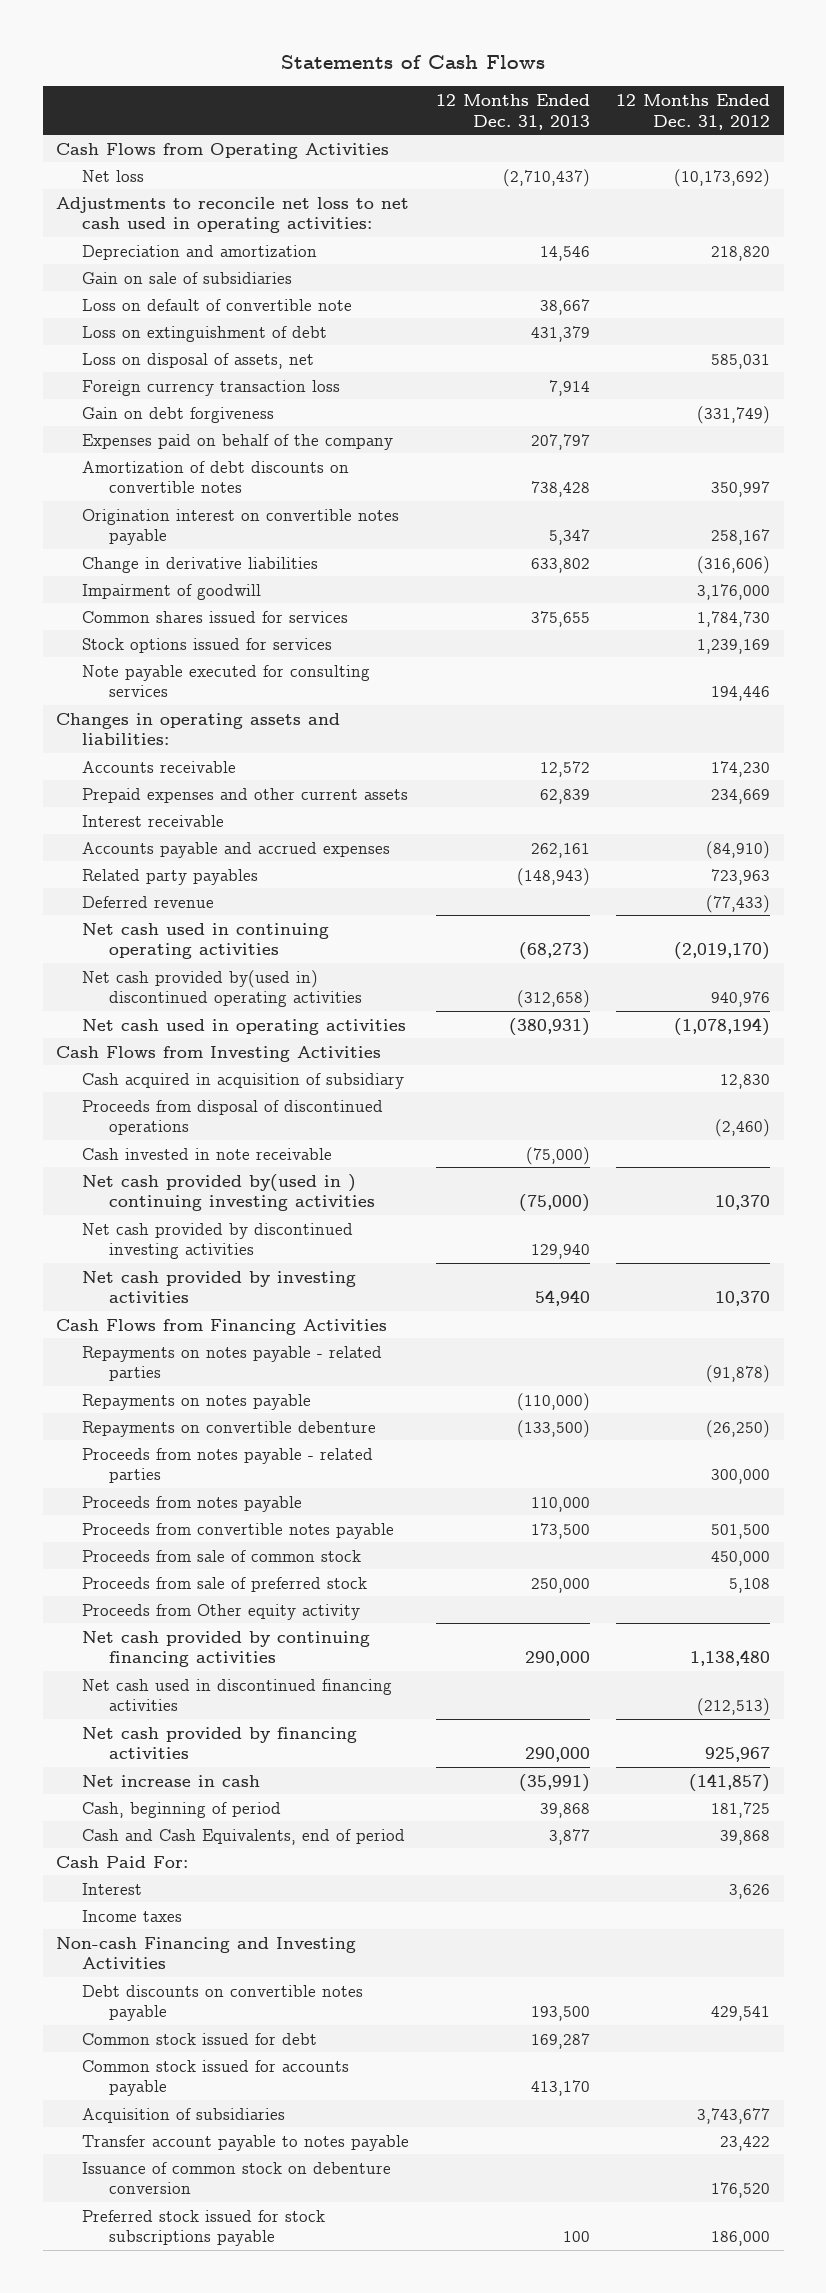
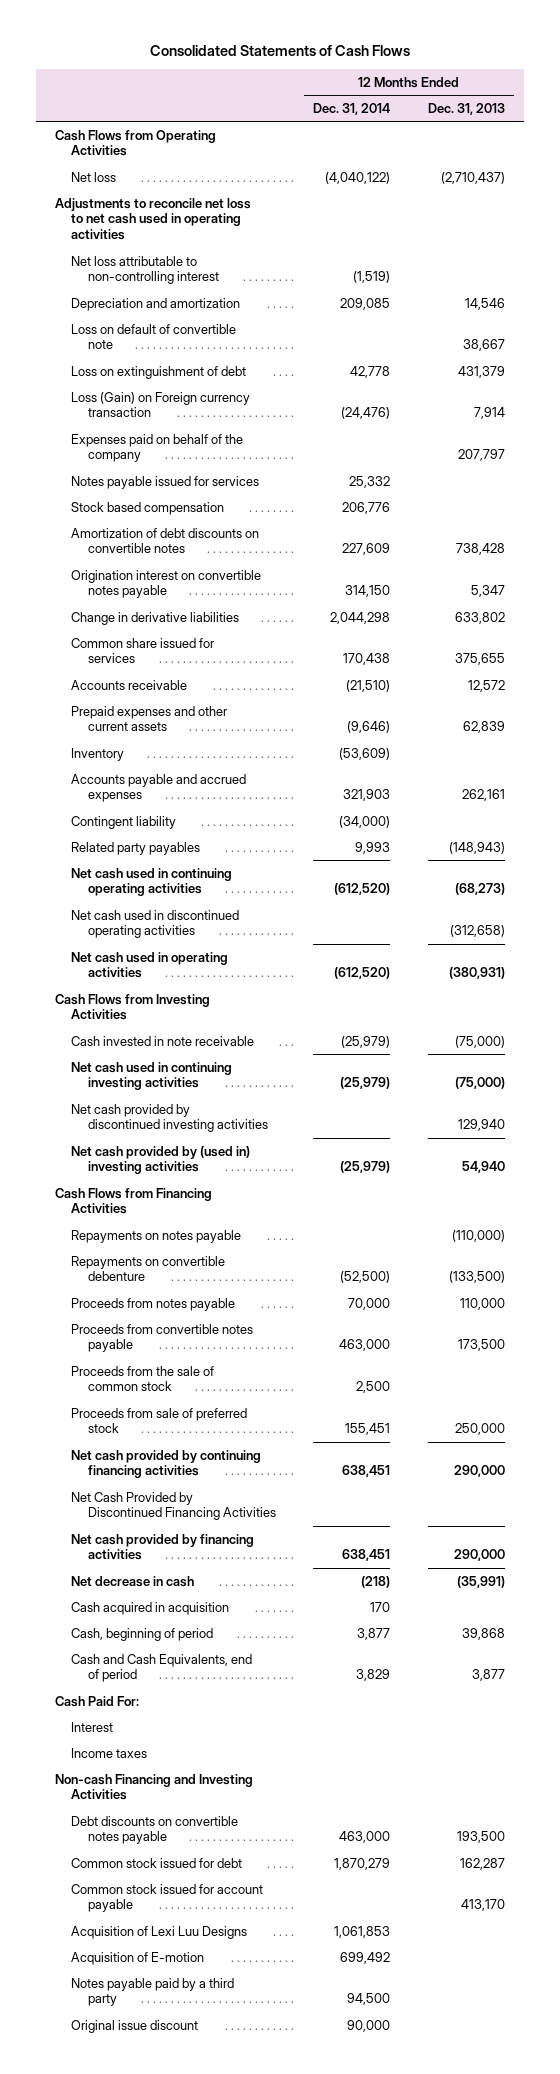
[281,55,546,70] Statements of Cash Flows -> [150,45,411,57] Consolidated Statements of Cash Flows
[616,94,771,130] 12 Months Ended Dec. 31, 2012 -> none
none -> [313,102,391,115] Dec. 31, 2014
[55,196,409,234] Adjustments to reconcile net loss to net cash used in operating activities: -> [55,197,252,241] Adjustments to reconcile net loss to net cash used in operating activities
none -> [71,255,219,285] Net loss attributable to non-controlling interest
[82,271,293,284] Gain on sale of subsidiaries -> none
[82,352,315,369] Loss on disposal of assets, net -> none
[82,406,275,423] Gain on debt forgiveness -> none
[82,379,341,396] Foreign currency transaction loss -> [71,391,251,418] Loss (Gain) on Foreign currency transaction
none -> [71,475,260,489] Notes payable issued for services
none -> [71,501,225,515] Stock based compensation
[82,583,262,600] Impairment of goodwill -> none
[82,637,333,653] Stock options issued for services -> none
[82,664,371,698] Note payable executed for consulting services -> none
[55,712,340,746] Changes in operating assets and liabilities: -> none
[82,610,349,623] Common shares issued for services -> [71,637,215,664] Common share issued for services
[82,814,225,827] Interest receivable -> none
none -> [71,747,125,761] Inventory
none -> [71,815,177,829] Contingent liability
[82,895,215,908] Deferred revenue -> none
[82,969,362,1008] Net cash provided by(used in) discontinued operating activities -> [71,909,240,939] Net cash used in discontinued operating activities
[82,1072,405,1089] Cash acquired in acquisition of subsidiary -> none
[82,1099,384,1136] Proceeds from disposal of discontinued operations -> none
[82,1173,375,1212] Net cash provided by(used in ) continuing investing activities -> [71,1061,233,1091] Net cash used in continuing investing activities
[82,1270,357,1304] Net cash provided by investing activities -> [71,1145,251,1175] Net cash provided by (used in) investing activities
[82,1345,383,1382] Repayments on notes payable - related parties -> none
[82,1447,374,1484] Proceeds from notes payable - related parties -> none
[82,1549,362,1562] Proceeds from sale of common stock -> [71,1365,215,1392] Proceeds from the sale of common stock
[82,1603,361,1620] Proceeds from Other equity activity -> none
[82,1678,393,1712] Net cash used in discontinued financing activities -> [71,1491,276,1521] Net Cash Provided by Discontinued Financing Activities
[82,1774,261,1787] Net increase in cash -> [71,1575,195,1587] Net decrease in cash
none -> [71,1601,230,1615] Cash acquired in acquisition
[82,2107,286,2123] Acquisition of subsidiaries -> none
[82,2134,410,2151] Transfer account payable to notes payable -> none
[82,2161,392,2195] Issuance of common stock on debenture conversion -> none
[82,2209,326,2247] Preferred stock issued for stock subscriptions payable -> none
[530,2032,590,2049] 169,287 -> [459,1857,505,1870] 162,287
[82,2059,350,2097] Common stock issued for accounts payable -> [71,1883,264,1913] Common stock issued for account payable
none -> [71,1925,248,1939] Acquisition of Lexi Luu Designs
none -> [71,1951,205,1965] Acquisition of E-motion
none -> [71,1977,235,2007] Notes payable paid by a third party
none -> [71,2019,199,2033] Original issue discount

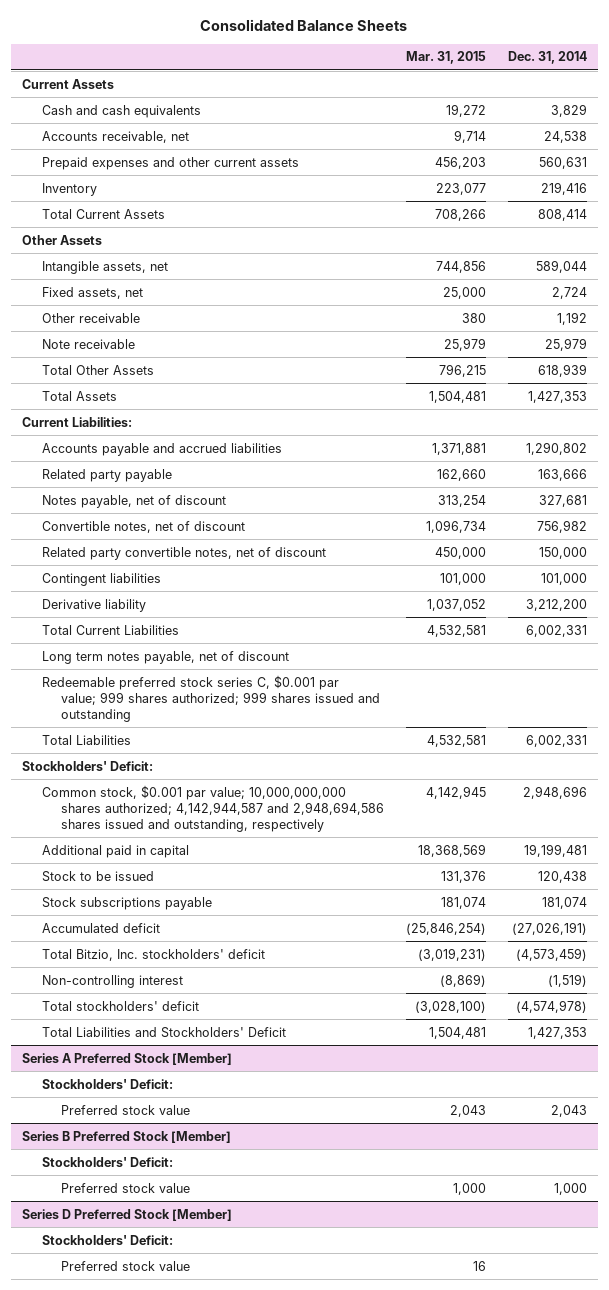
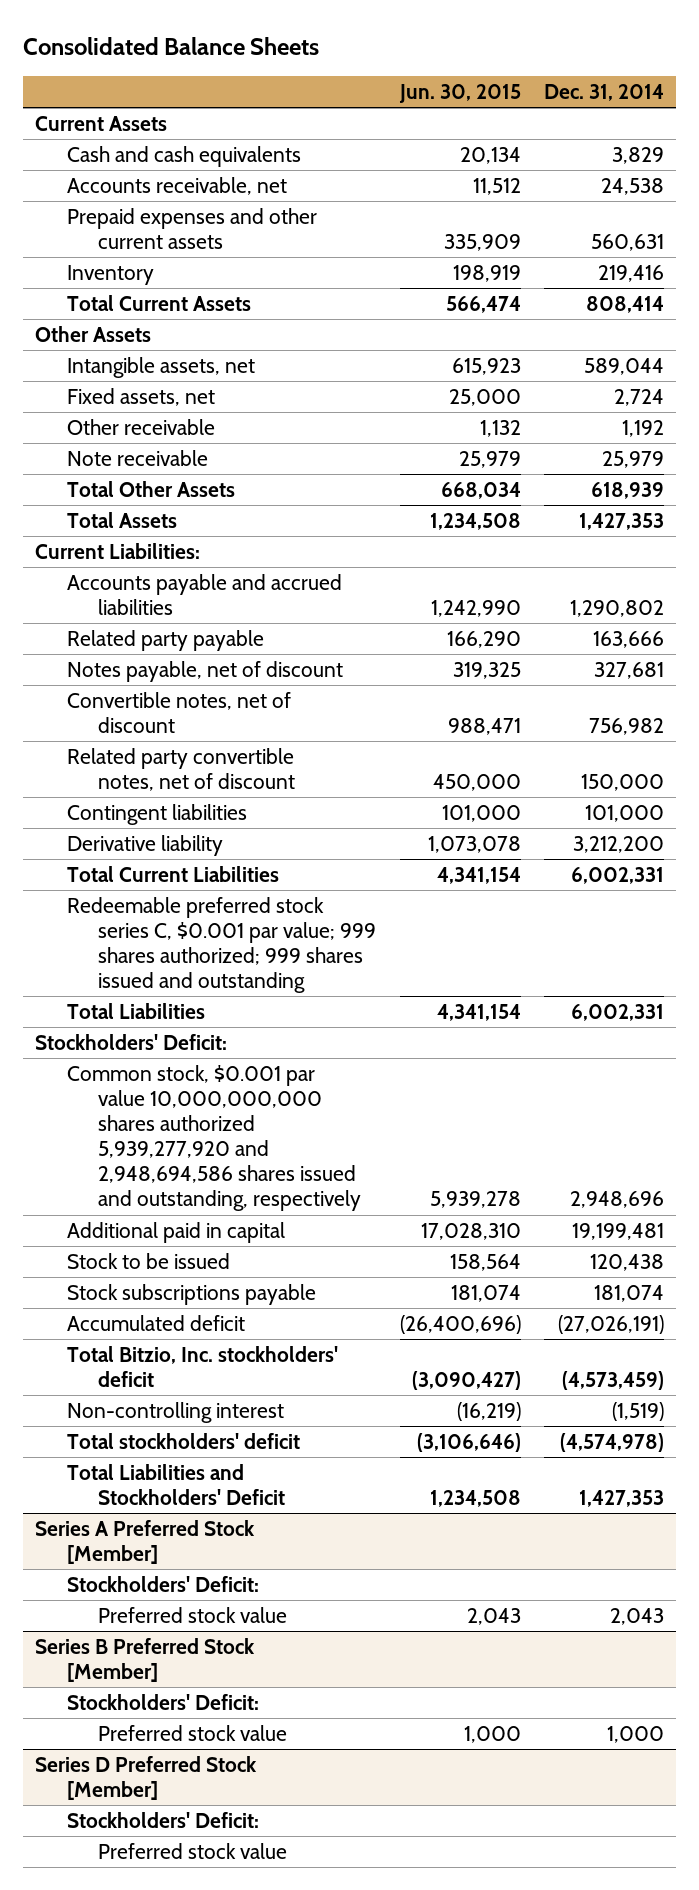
[406,51,487,65] Mar. 31, 2015 -> none
none -> [398,83,521,103] Jun. 30, 2015
[41,650,289,664] Long term notes payable, net of discount -> none
[41,784,385,832] Common stock, $0.001 par value; 10,000,000,000 shares authorized; 4,142,944,587 and 2,948,694,586 shares issued and outstanding, respectively -> [66,1064,362,1212] Common stock, $0.001 par value 10,000,000,000 shares authorized 5,939,277,920 and 2,948,694,586 shares issued and outstanding, respectively

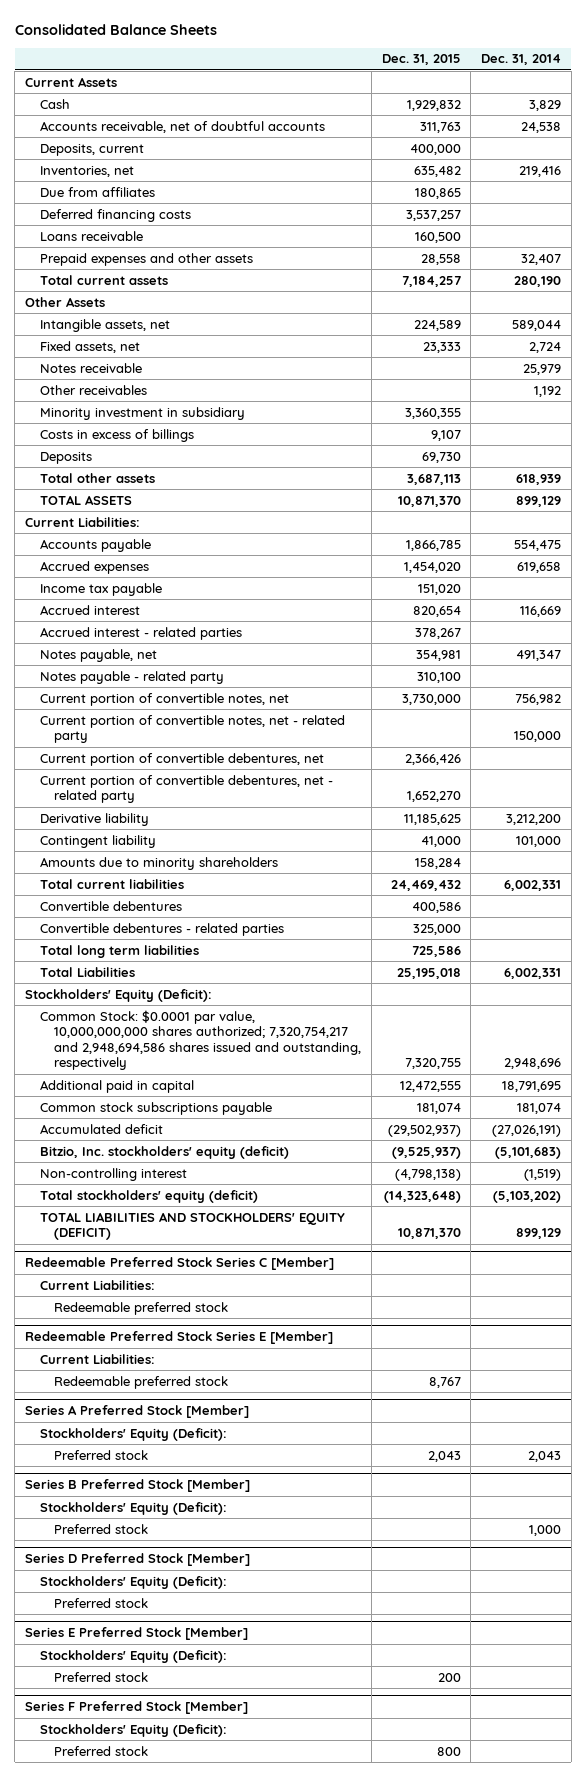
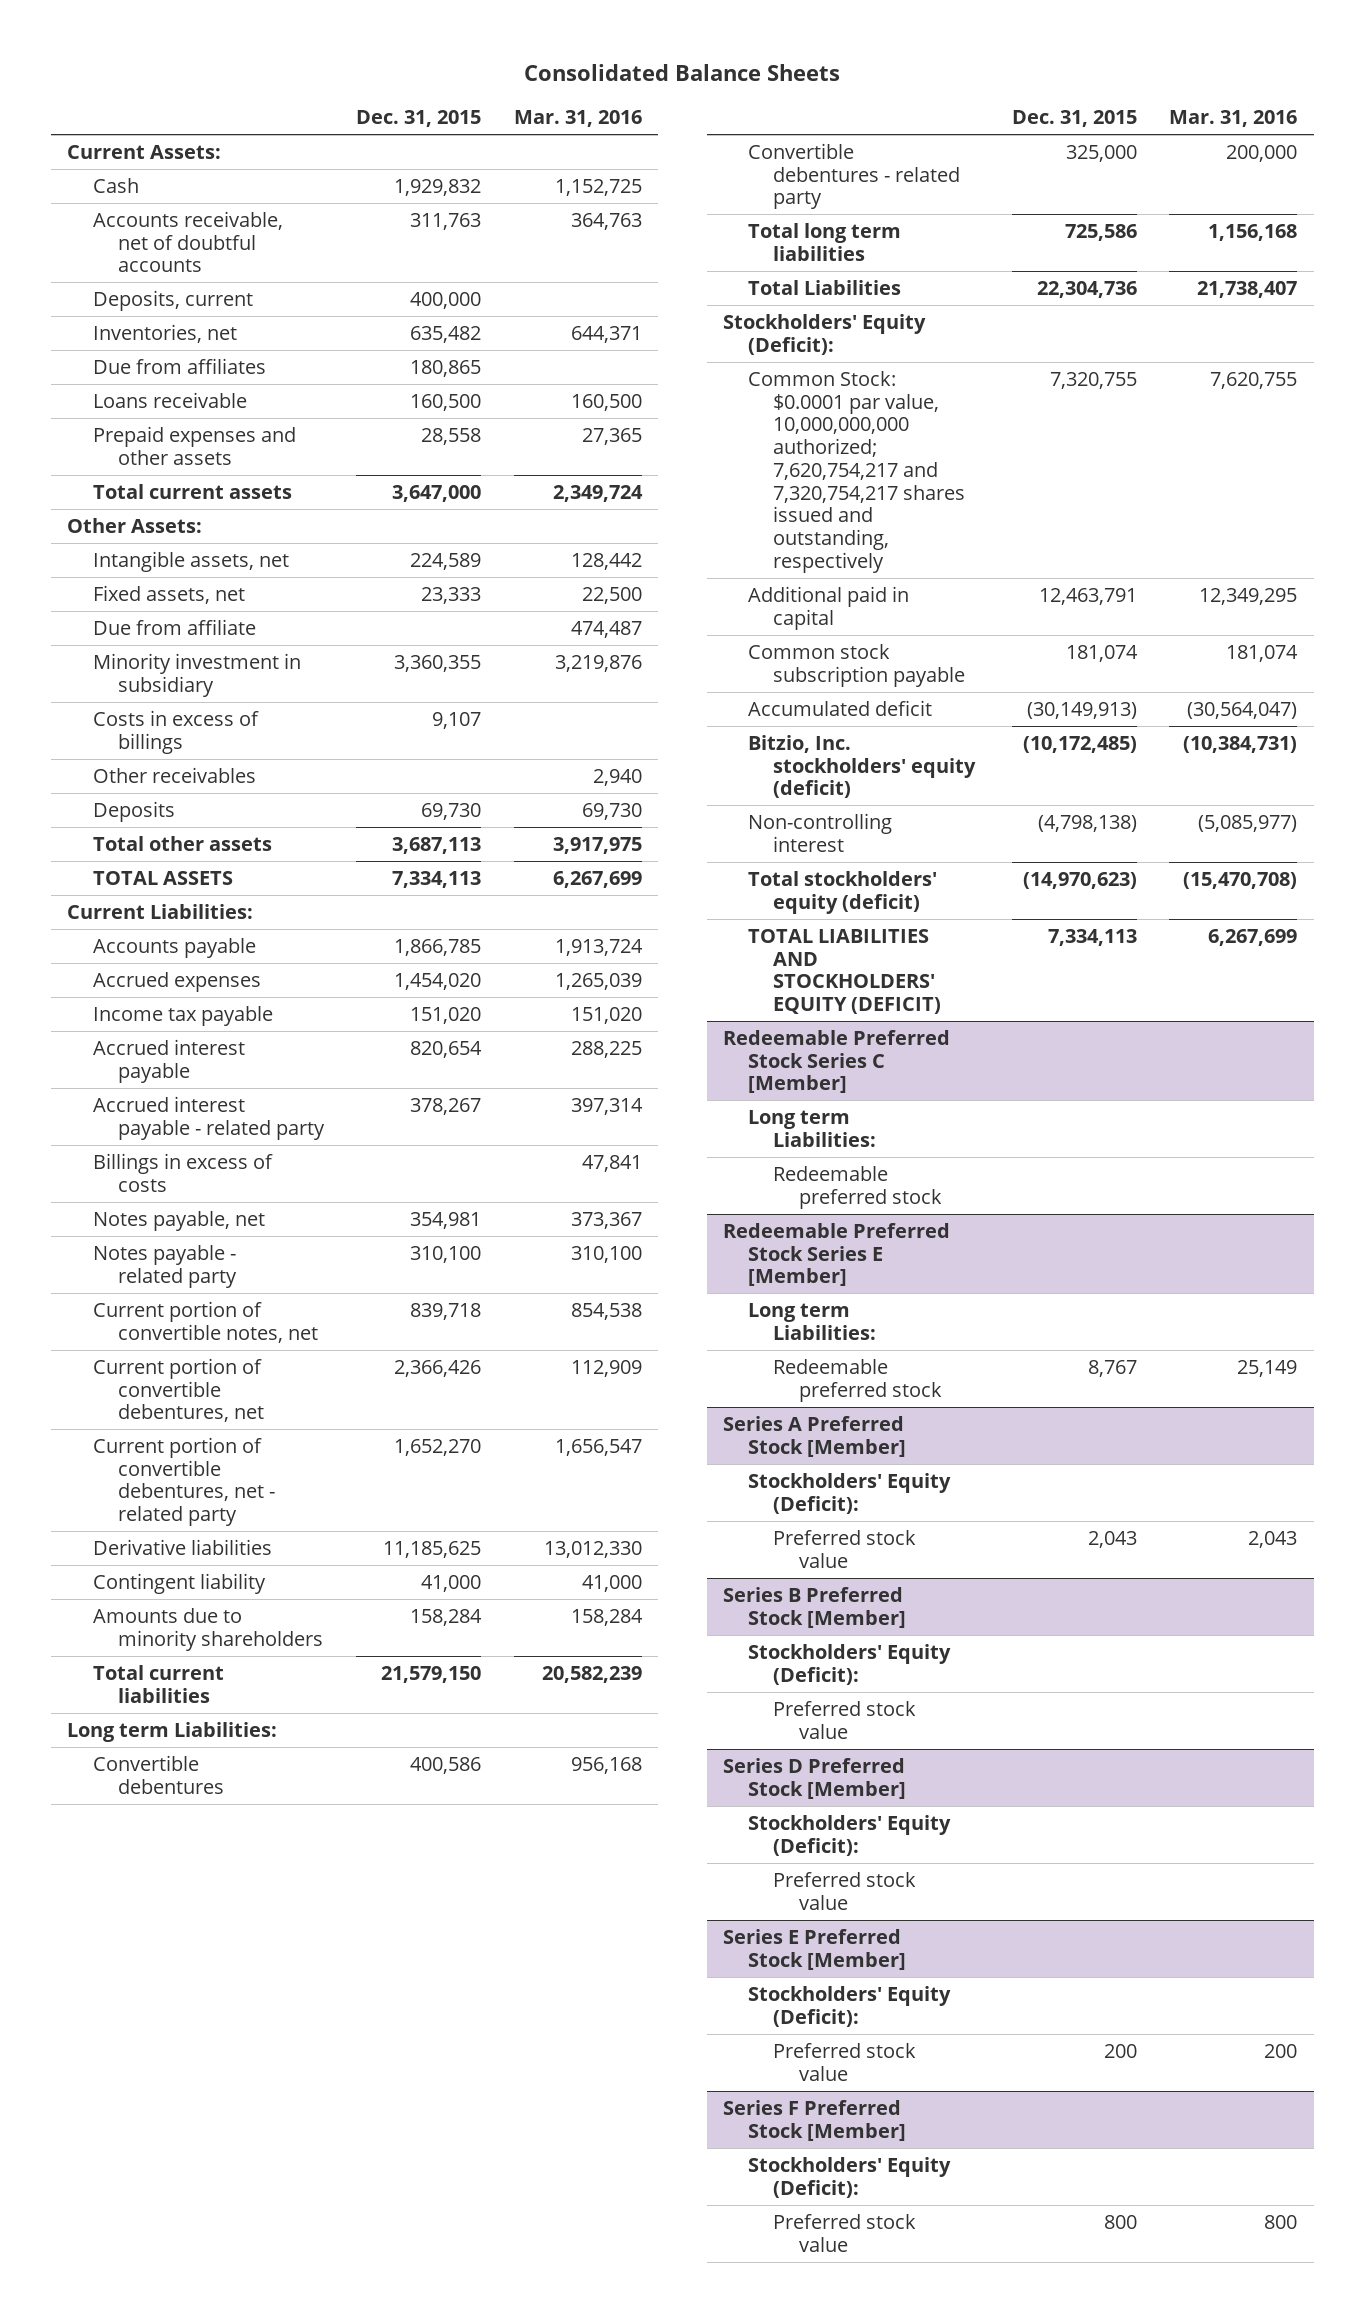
[481,54,562,66] Dec. 31, 2014 -> none
none -> [513,110,642,128] Mar. 31, 2016
[25,76,118,87] Current Assets -> [67,144,222,159] Current Assets:
[39,208,191,222] Deferred financing costs -> none
[401,275,461,287] 7,184,257 -> [392,484,482,502] 3,647,000
[25,296,106,307] Other Assets -> [67,517,203,533] Other Assets:
[39,362,142,373] Notes receivable -> none
none -> [92,618,256,635] Due from affiliate
[39,384,147,395] Other receivables -> [92,766,256,783] Other receivables
[397,495,461,507] 10,871,370 -> [392,870,482,888] 7,334,113
[39,604,140,615] Accrued interest -> [92,1038,245,1083] Accrued interest payable
[39,626,242,640] Accrued interest - related parties -> [92,1095,325,1140] Accrued interest payable - related party
none -> [92,1152,273,1192] Billings in excess of costs
[39,714,345,744] Current portion of convertible notes, net - related party -> none
[401,693,461,705] 3,730,000 -> [410,1302,482,1320] 839,718
[39,812,149,826] Derivative liability -> [92,1538,272,1555] Derivative liabilities
[390,879,461,891] 24,469,432 -> [381,1665,482,1683] 21,579,150
none -> [67,1721,278,1742] Long term Liabilities:
[39,922,284,936] Convertible debentures - related parties -> [748,142,961,210] Convertible debentures - related party
[396,967,461,979] 25,195,018 -> [1036,280,1137,298] 22,304,736
[39,1009,362,1071] Common Stock: $0.0001 par value, 10,000,000,000 shares authorized; 7,320,754,217 and 2,948,694,586 shares issued and outstanding, respectively -> [748,370,966,574] Common Stock: $0.0001 par value, 10,000,000,000 authorized; 7,620,754,217 and 7,320,754,217 shares issued and outstanding, respectively
[399,1080,461,1092] 12,472,555 -> [1038,587,1137,605] 12,463,791
[39,1101,272,1115] Common stock subscriptions payable -> [748,643,966,687] Common stock subscription payable
[387,1124,461,1137] (29,502,937) -> [1026,701,1137,719] (30,149,913)
[391,1146,461,1159] (9,525,937) -> [1022,735,1137,753] (10,172,485)
[383,1190,461,1203] (14,323,648) -> [1022,871,1137,889] (14,970,623)
[397,1228,461,1240] 10,871,370 -> [1047,928,1137,946] 7,334,113
[39,1279,155,1290] Current Liabilities: -> none
none -> [748,1109,877,1147] Long term Liabilities:
[39,1353,155,1364] Current Liabilities: -> none
none -> [748,1302,877,1340] Long term Liabilities:
[54,1449,149,1460] Preferred stock -> [773,1529,917,1568] Preferred stock value
[54,1523,149,1534] Preferred stock -> [773,1700,917,1739] Preferred stock value
[54,1597,149,1608] Preferred stock -> [773,1871,917,1910] Preferred stock value
[54,1671,149,1682] Preferred stock -> [773,2042,917,2081] Preferred stock value
[54,1745,149,1756] Preferred stock -> [773,2213,917,2252] Preferred stock value

